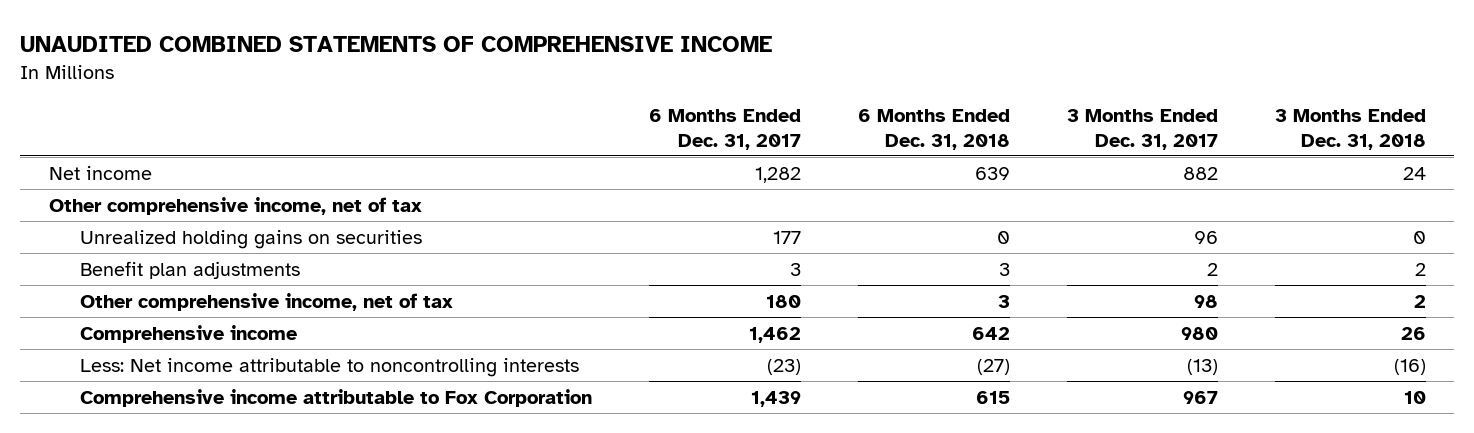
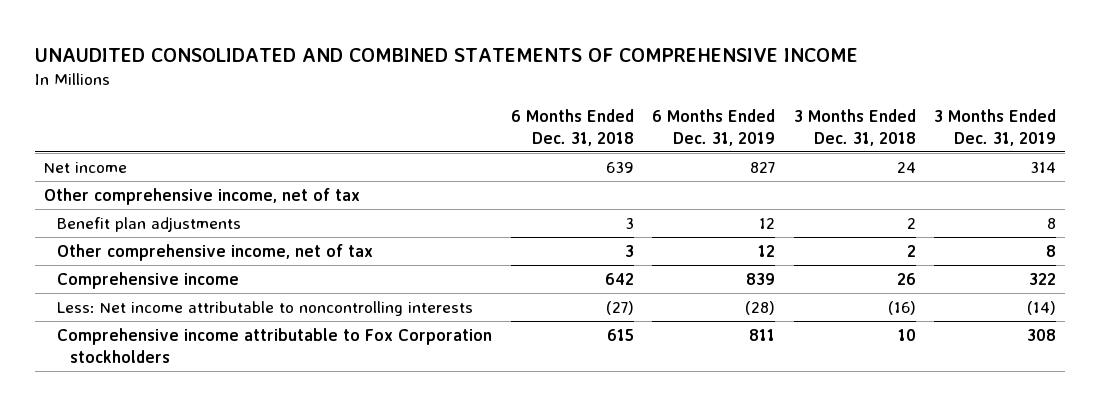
[20,35,773,52] UNAUDITED COMBINED STATEMENTS OF COMPREHENSIVE INCOME -> [34,47,858,62] UNAUDITED CONSOLIDATED AND COMBINED STATEMENTS OF COMPREHENSIVE INCOME
[648,108,801,150] 6 Months Ended Dec. 31, 2017 -> none
[1066,108,1218,150] 3 Months Ended Dec. 31, 2017 -> none
none -> [652,108,776,146] 6 Months Ended Dec. 31, 2019
none -> [934,108,1057,146] 3 Months Ended Dec. 31, 2019
[79,229,422,249] Unrealized holding gains on securities -> none
[79,388,592,407] Comprehensive income attributable to Fox Corporation -> [57,327,493,363] Comprehensive income attributable to Fox Corporation stockholders

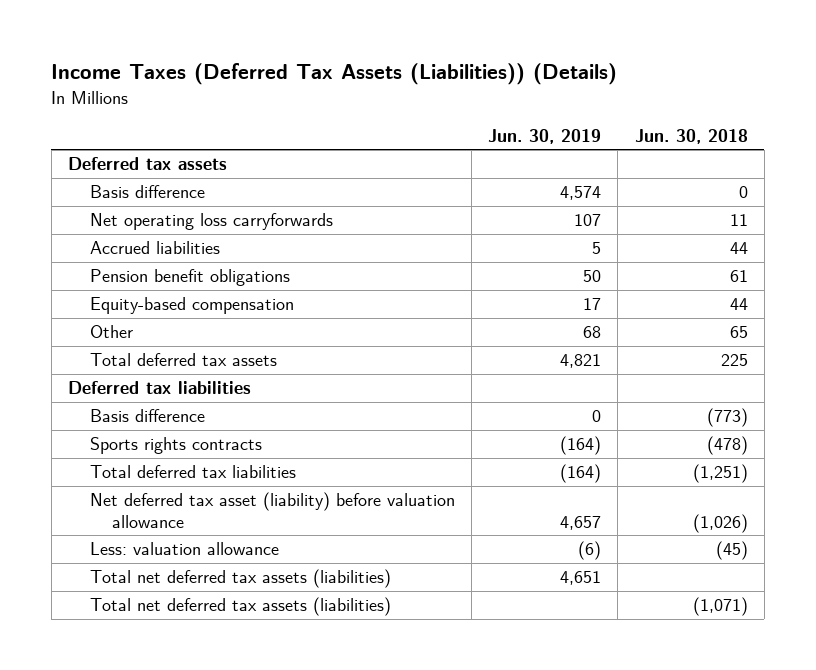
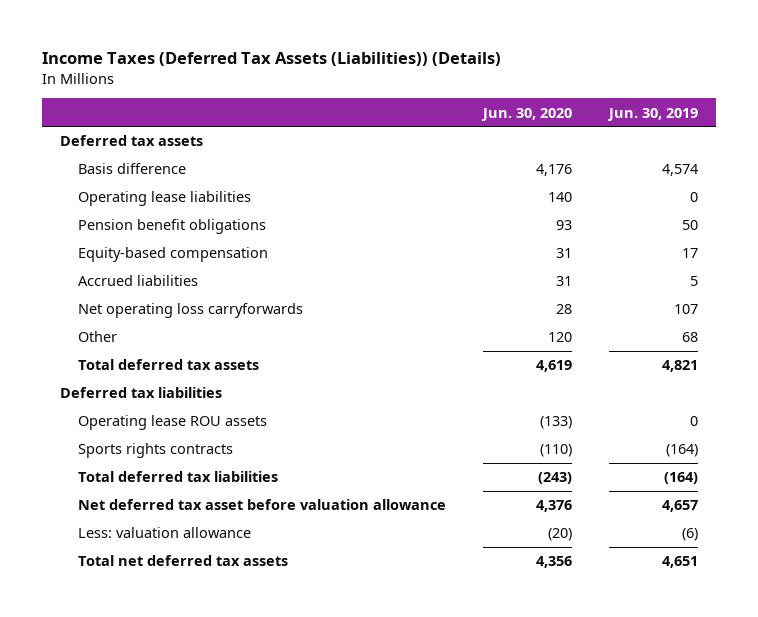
[634,128,748,144] Jun. 30, 2018 -> none
none -> [481,107,573,121] Jun. 30, 2020
none -> [78,191,252,207] Operating lease liabilities
[90,241,221,255] Accrued liabilities -> [78,275,199,287] Accrued liabilities
[90,213,334,231] Net operating loss carryforwards -> [78,303,304,319] Net operating loss carryforwards
[90,409,206,423] Basis difference -> none
none -> [78,415,268,431] Operating lease ROU assets
[90,492,456,528] Net deferred tax asset (liability) before valuation allowance -> [78,499,447,511] Net deferred tax asset before valuation allowance
[90,597,392,617] Total net deferred tax assets (liabilities) -> none
[90,569,392,589] Total net deferred tax assets (liabilities) -> [78,555,289,567] Total net deferred tax assets

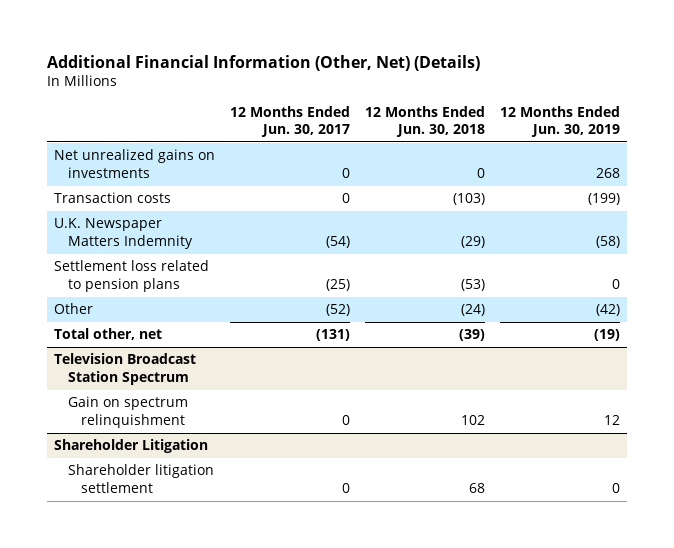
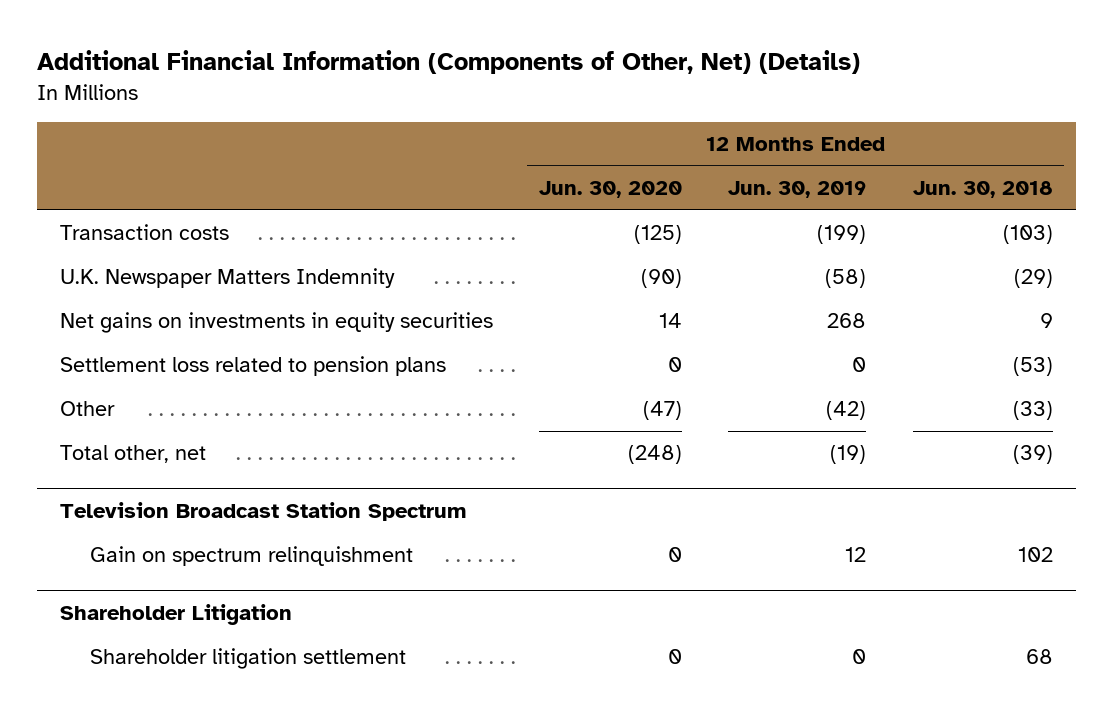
[46,54,480,71] Additional Financial Information (Other, Net) (Details) -> [36,50,860,75] Additional Financial Information (Components of Other, Net) (Details)
[230,105,351,138] 12 Months Ended Jun. 30, 2017 -> none
none -> [539,181,683,199] Jun. 30, 2020
[54,149,216,178] Net unrealized gains on investments -> none
none -> [59,312,493,334] Net gains on investments in equity securities
[460,304,485,317] (24) -> [1012,401,1053,421] (33)

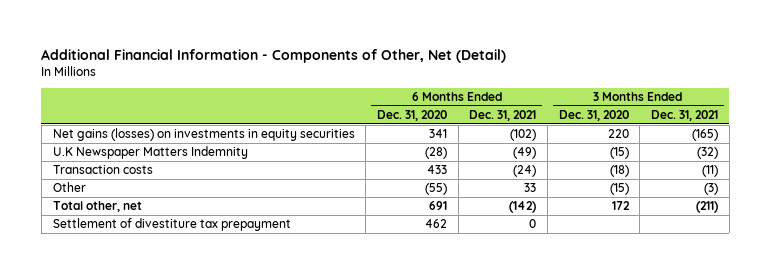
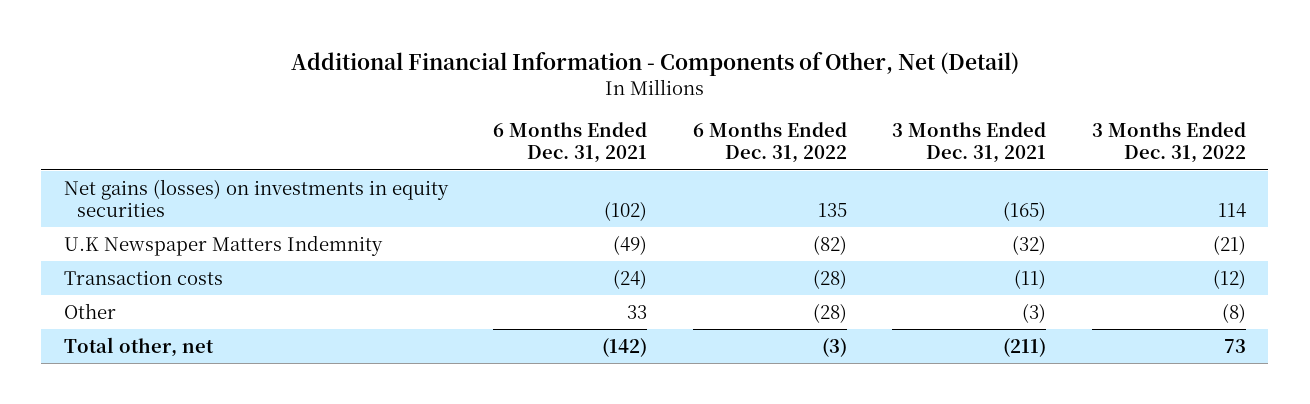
[376,109,447,121] Dec. 31, 2020 -> none
[558,109,629,121] Dec. 31, 2020 -> none
none -> [692,122,847,164] 6 Months Ended Dec. 31, 2022
none -> [1091,122,1246,164] 3 Months Ended Dec. 31, 2022
[52,218,291,232] Settlement of divestiture tax prepayment -> none

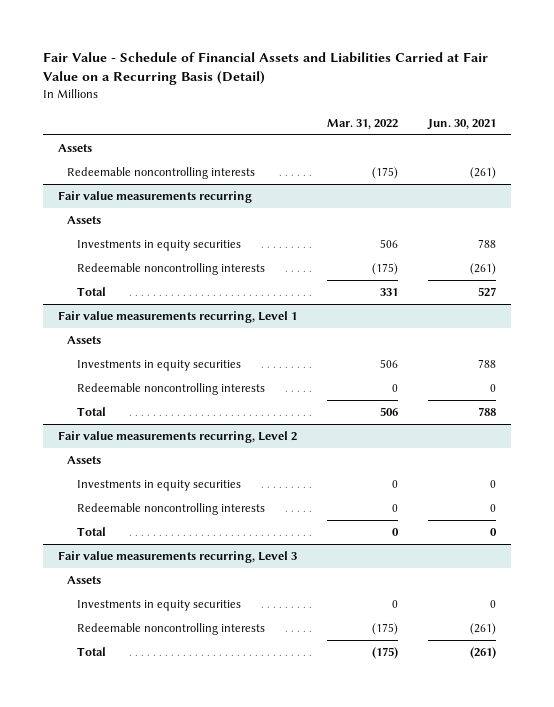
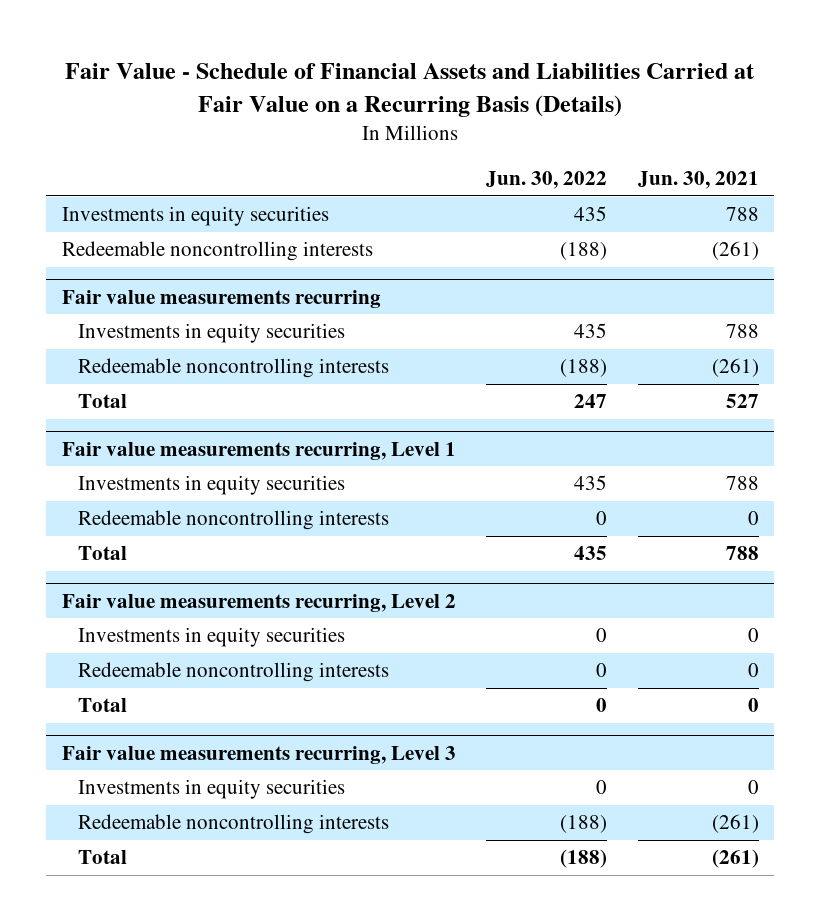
[42,52,488,86] Fair Value - Schedule of Financial Assets and Liabilities Carried at Fair Value on a Recurring Basis (Detail) -> [65,62,755,117] Fair Value - Schedule of Financial Assets and Liabilities Carried at Fair Value on a Recurring Basis (Details)
[326,118,398,129] Mar. 31, 2022 -> none
none -> [486,171,608,190] Jun. 30, 2022
[57,144,92,153] Assets -> none
none -> [61,206,329,227] Investments in equity securities
[67,216,102,225] Assets -> none
[67,336,102,345] Assets -> none
[67,456,102,465] Assets -> none
[67,576,102,585] Assets -> none

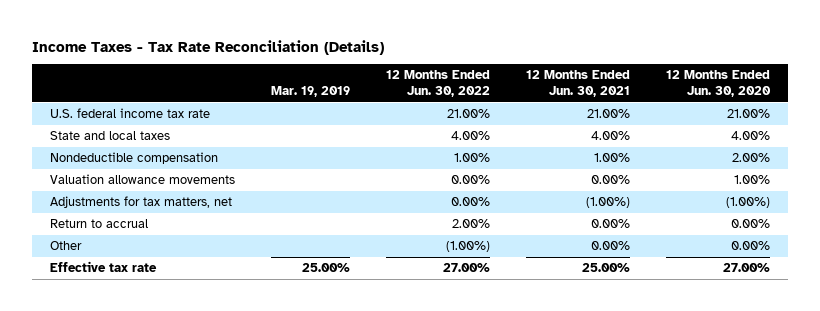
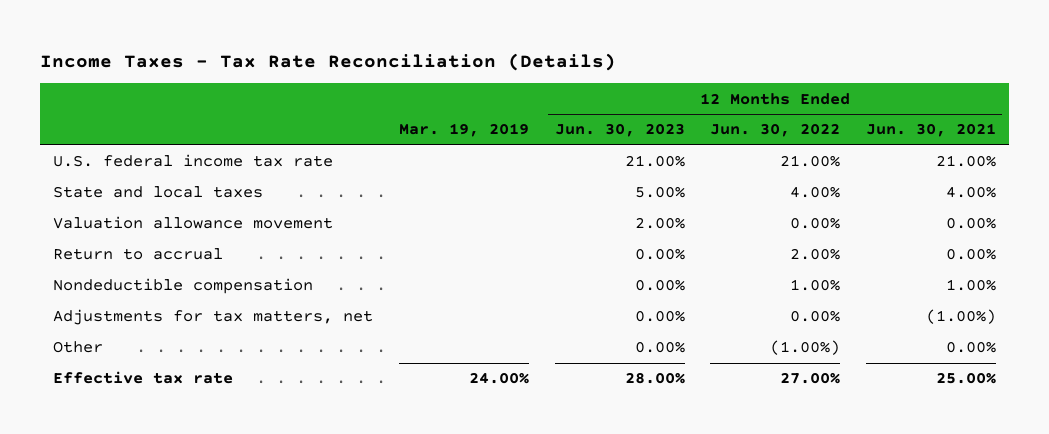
[665,70,771,97] 12 Months Ended Jun. 30, 2020 -> none
none -> [554,123,685,138] Jun. 30, 2023
none -> [53,216,334,230] Valuation allowance movement
[50,219,149,229] Return to accrual -> [53,248,224,261] Return to accrual
[50,174,236,185] Valuation allowance movements -> none
[302,263,351,273] 25.00% -> [468,372,529,385] 24.00%

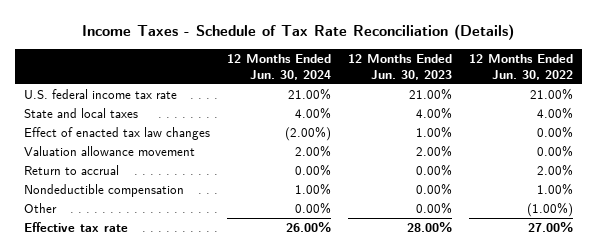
[40,52,617,71] Income Taxes - Tax Rate Reconciliation (Details) -> [82,23,515,40] Income Taxes - Schedule of Tax Rate Reconciliation (Details)
[398,123,529,138] Mar. 19, 2019 -> none
[865,123,996,138] Jun. 30, 2021 -> none
none -> [226,54,331,80] 12 Months Ended Jun. 30, 2024
[634,186,685,199] 5.00% -> [415,107,452,120] 4.00%
none -> [23,127,210,141] Effect of enacted tax law changes
[53,309,374,326] Adjustments for tax matters, net -> none

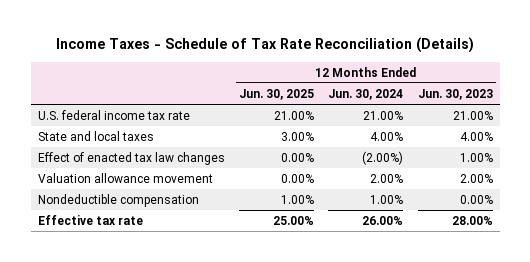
[469,54,574,80] 12 Months Ended Jun. 30, 2022 -> none
none -> [239,88,315,100] Jun. 30, 2025
[23,165,119,176] Return to accrual -> none
[23,203,57,214] Other -> none

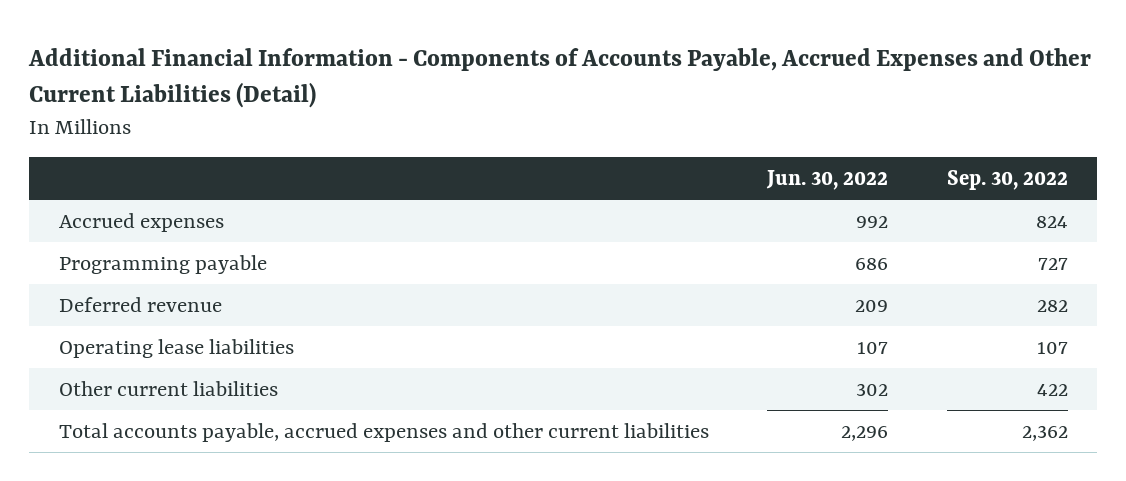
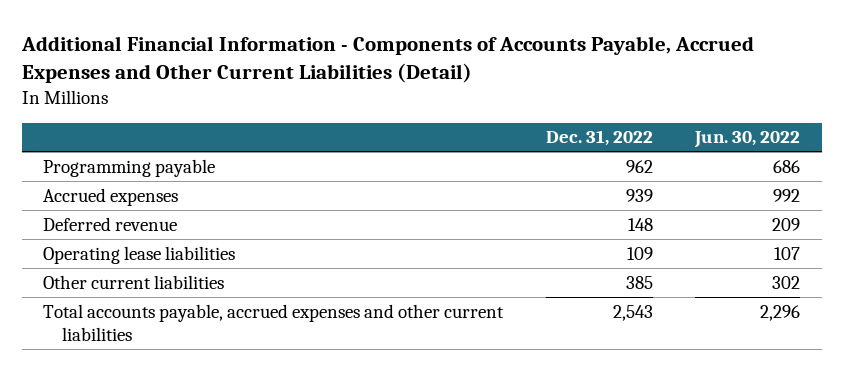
[946,169,1068,190] Sep. 30, 2022 -> none
none -> [545,130,653,147] Dec. 31, 2022
[58,212,224,232] Accrued expenses -> [43,187,179,206] Accrued expenses

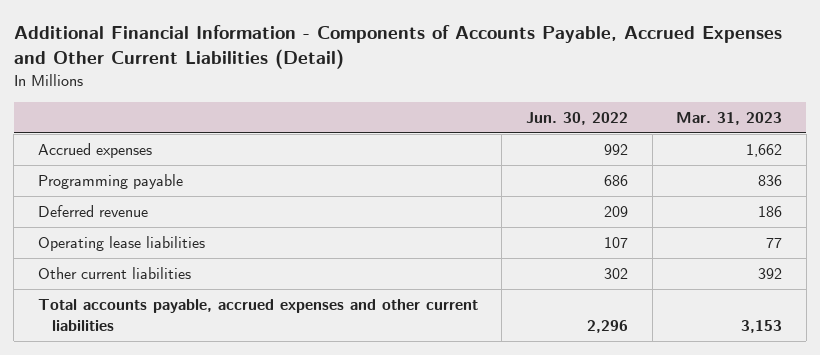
[545,130,653,147] Dec. 31, 2022 -> none
none -> [676,111,783,125] Mar. 31, 2023
[43,158,216,177] Programming payable -> [37,174,183,190] Programming payable

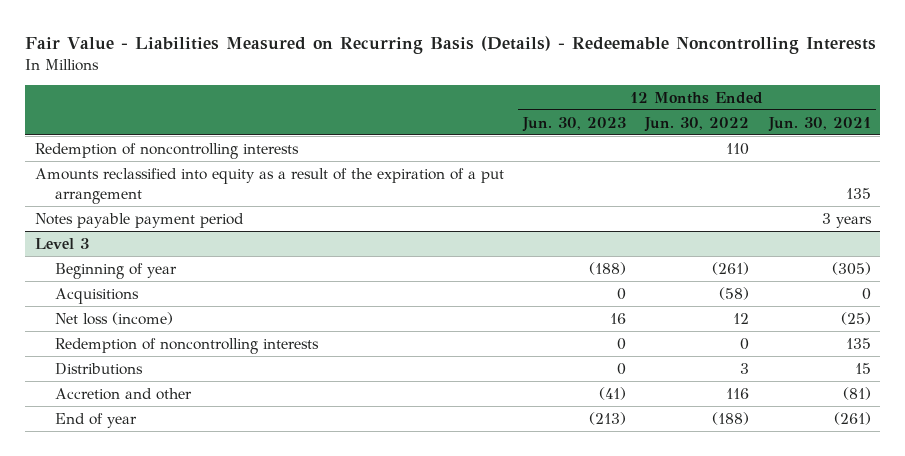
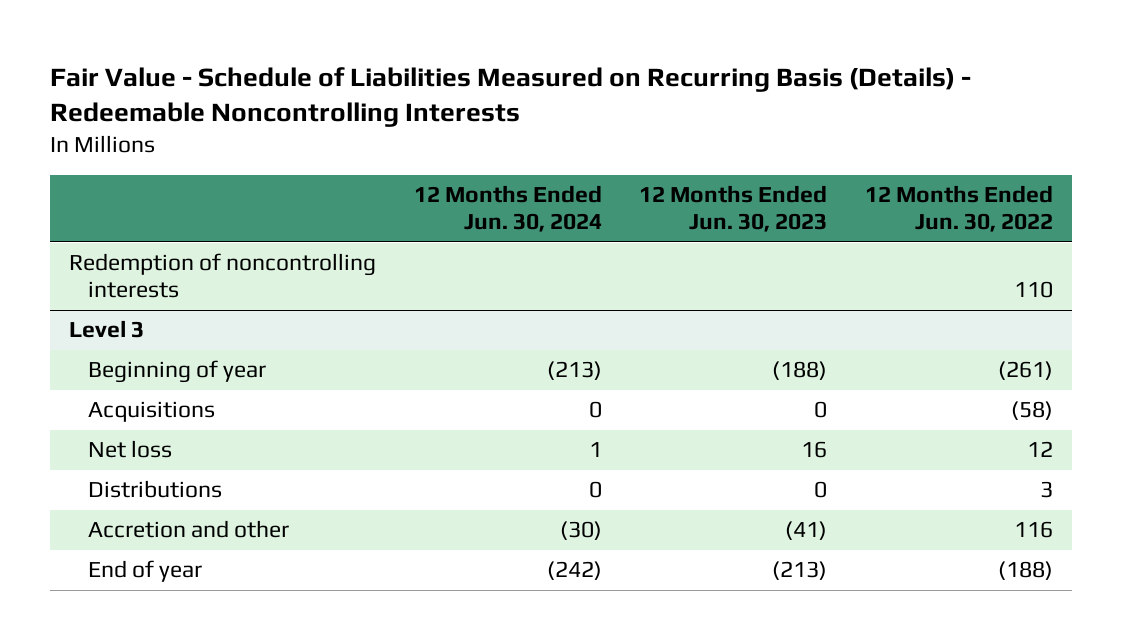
[24,35,876,54] Fair Value - Liabilities Measured on Recurring Basis (Details) - Redeemable Noncontrolling Interests -> [50,66,972,128] Fair Value - Schedule of Liabilities Measured on Recurring Basis (Details) - Redeemable Noncontrolling Interests
[767,116,871,132] Jun. 30, 2021 -> none
none -> [413,185,602,233] 12 Months Ended Jun. 30, 2024
[34,167,504,204] Amounts reclassified into equity as a result of the expiration of a put arrangement -> none
[34,212,244,228] Notes payable payment period -> none
[54,337,319,354] Redemption of noncontrolling interests -> none
[54,311,173,325] Net loss (income) -> [87,440,172,459] Net loss

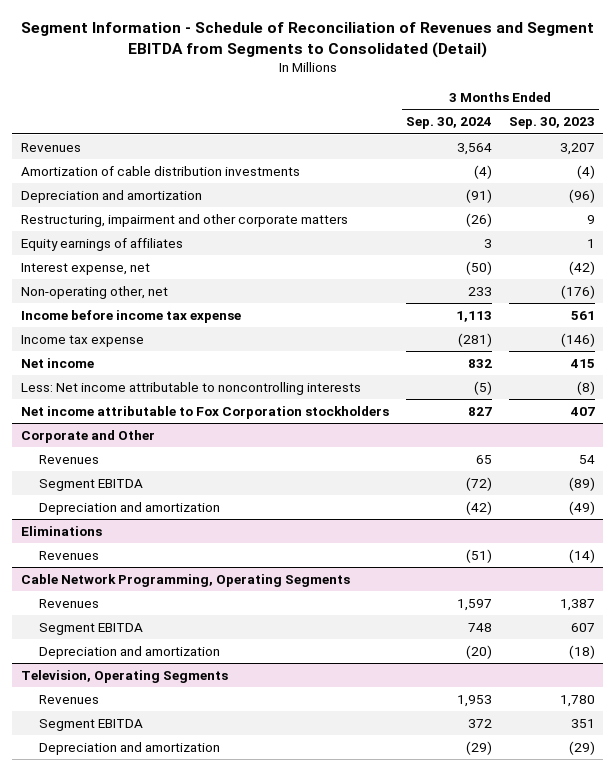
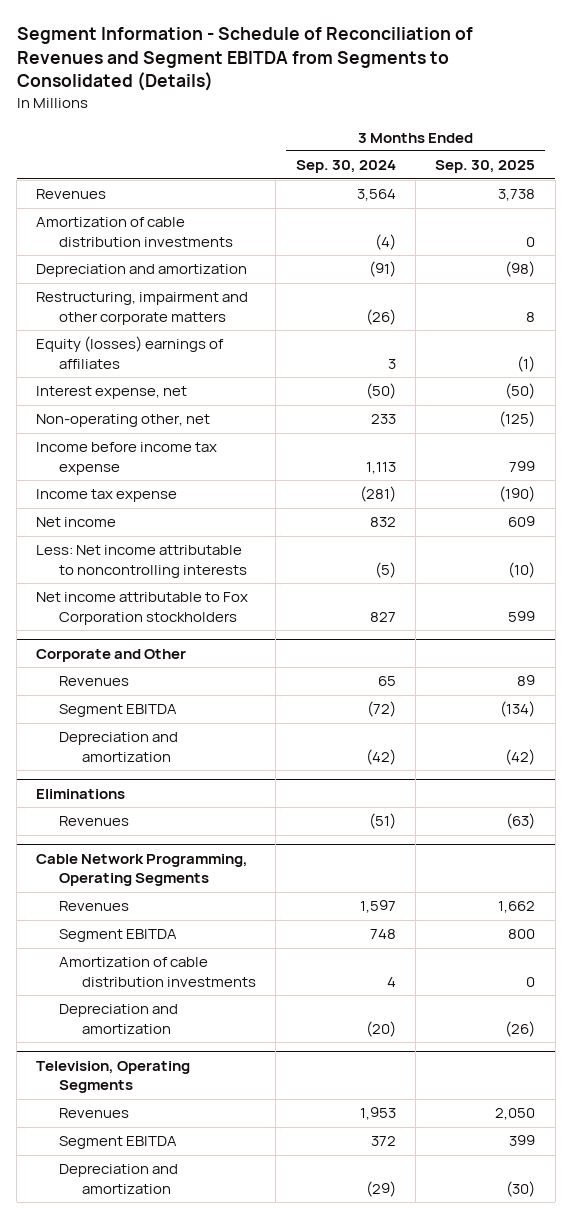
[20,21,594,58] Segment Information - Schedule of Reconciliation of Revenues and Segment EBITDA from Segments to Consolidated (Detail) -> [16,27,473,92] Segment Information - Schedule of Reconciliation of Revenues and Segment EBITDA from Segments to Consolidated (Details)
[508,117,595,130] Sep. 30, 2023 -> none
none -> [435,160,536,174] Sep. 30, 2025
[20,237,183,251] Equity earnings of affiliates -> [36,336,225,369] Equity (losses) earnings of affiliates
none -> [59,957,257,987] Amortization of cable distribution investments

